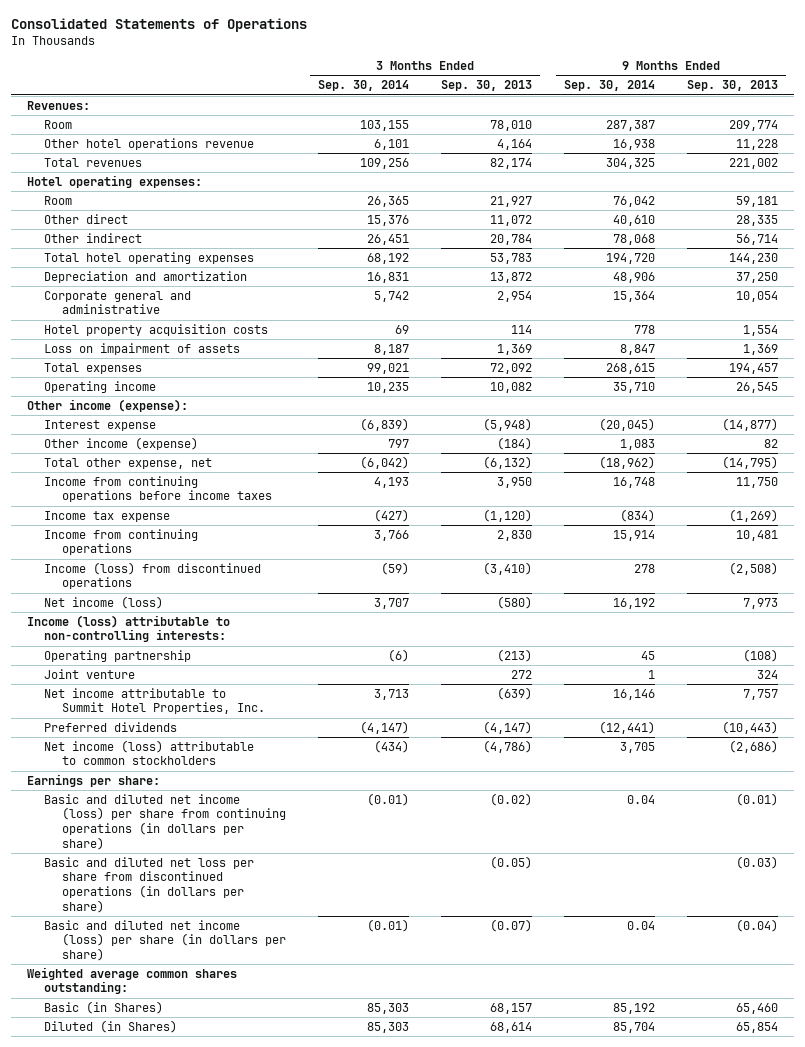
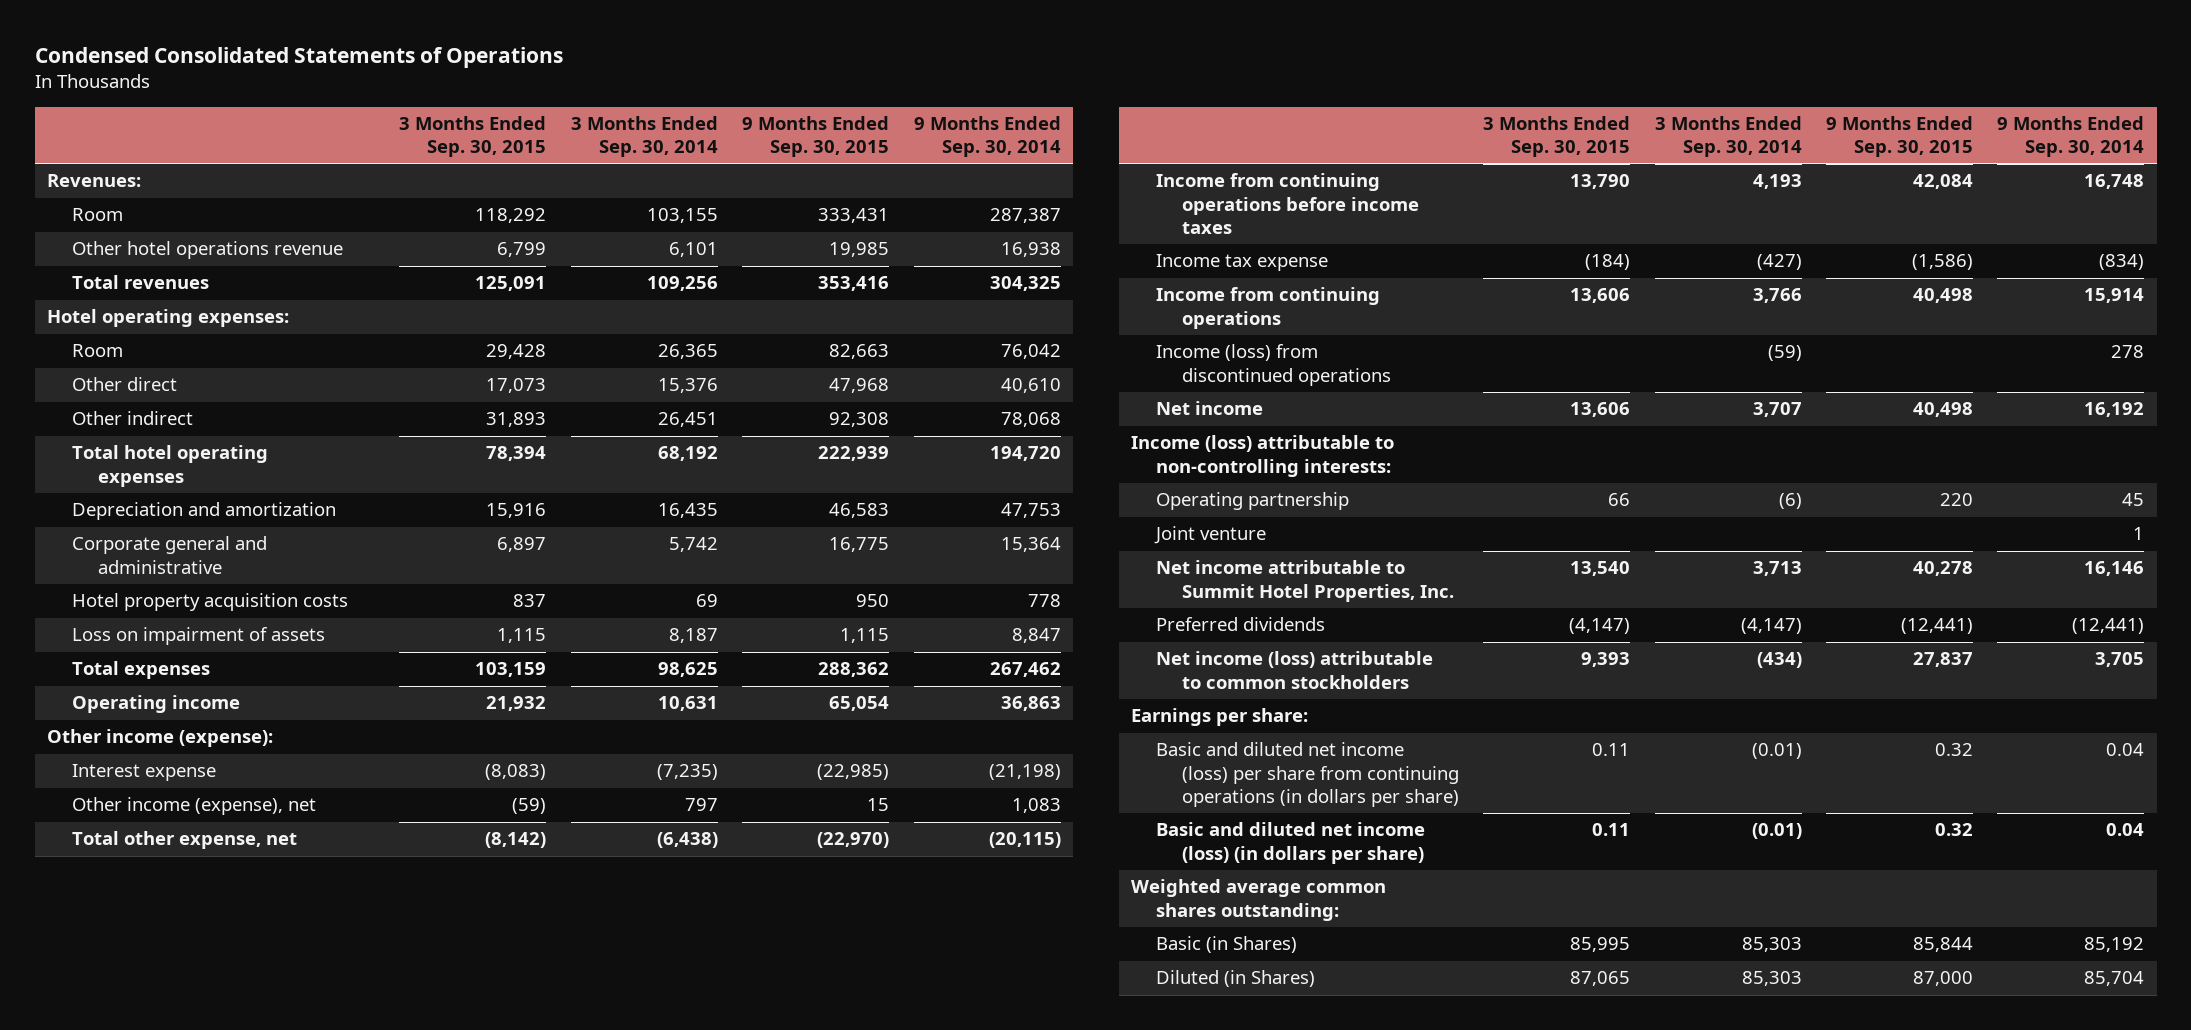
[10,17,307,32] Consolidated Statements of Operations -> [34,47,563,69] Condensed Consolidated Statements of Operations
[441,80,533,92] Sep. 30, 2013 -> none
[687,80,779,92] Sep. 30, 2013 -> none
none -> [399,116,547,158] 3 Months Ended Sep. 30, 2015
none -> [742,116,890,158] 9 Months Ended Sep. 30, 2015
[367,271,410,283] 16,831 -> [657,503,718,519] 16,435
[613,271,656,283] 48,906 -> [1000,503,1061,519] 47,753
[367,362,410,374] 99,021 -> [657,662,718,678] 98,625
[606,362,656,374] 268,615 -> [989,662,1061,678] 267,462
[367,381,410,393] 10,235 -> [657,696,718,712] 10,631
[613,381,656,393] 35,710 -> [1000,696,1061,712] 36,863
[360,417,410,431] (6,839) -> [656,764,718,781] (7,235)
[599,417,656,431] (20,045) -> [988,764,1061,781] (21,198)
[44,436,199,450] Other income (expense) -> [72,797,317,816] Other income (expense), net
[360,455,410,469] (6,042) -> [656,832,718,849] (6,438)
[599,455,656,469] (18,962) -> [988,832,1061,849] (20,115)
[44,595,164,609] Net income (loss) -> [1156,401,1264,416] Net income
[44,856,255,913] Basic and diluted net loss per share from discontinued operations (in dollars per share) -> none
[44,919,287,961] Basic and diluted net income (loss) per share (in dollars per share) -> [1156,822,1426,864] Basic and diluted net income (loss) (in dollars per share)

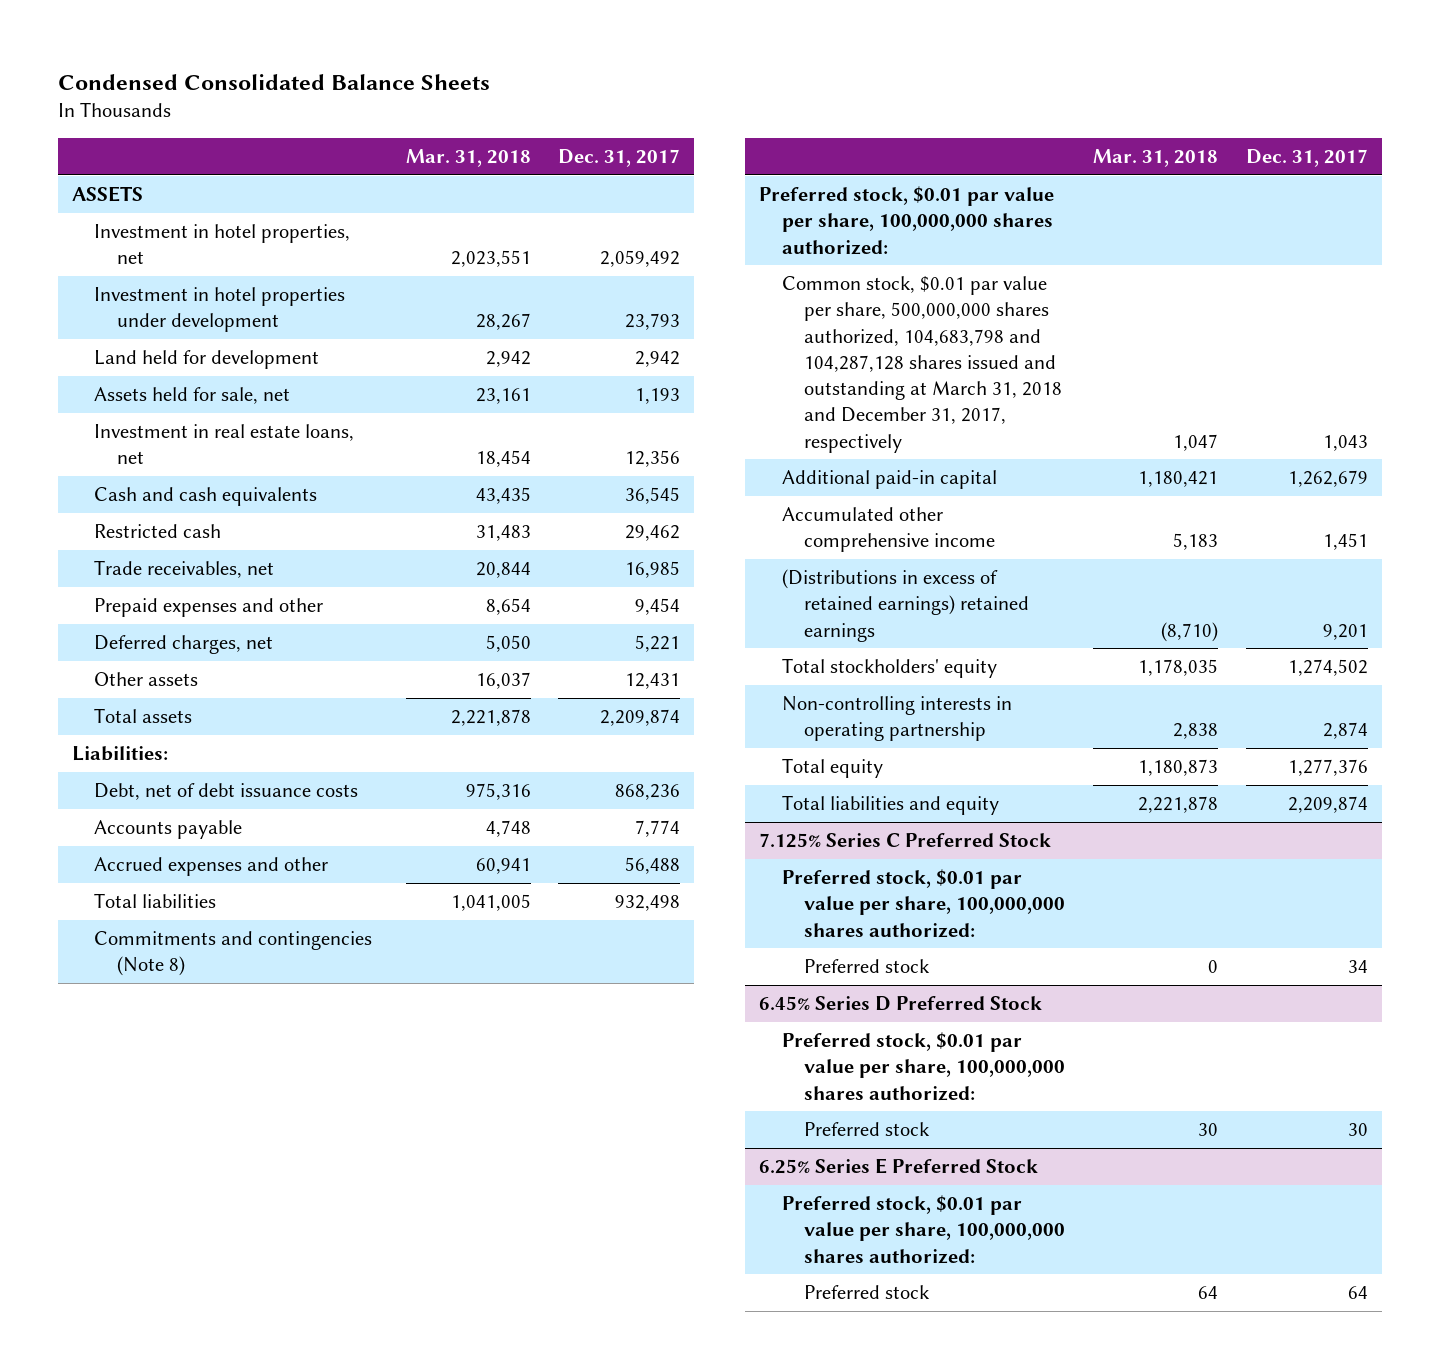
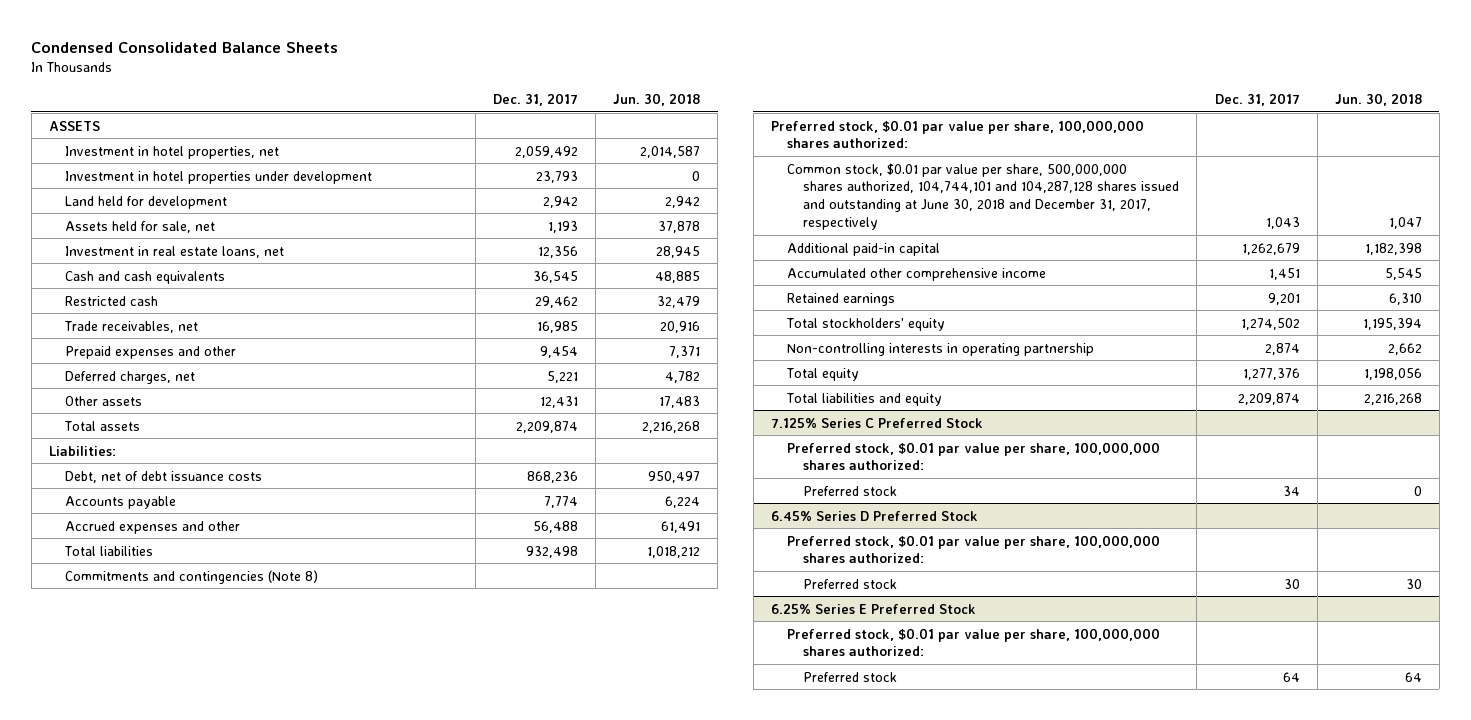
[405,148,531,167] Mar. 31, 2018 -> none
none -> [612,93,700,107] Jun. 30, 2018
[781,276,1063,453] Common stock, $0.01 par value per share, 500,000,000 shares authorized, 104,683,798 and 104,287,128 shares issued and outstanding at March 31, 2018 and December 31, 2017, respectively -> [786,162,1180,231] Common stock, $0.01 par value per share, 500,000,000 shares authorized, 104,744,101 and 104,287,128 shares issued and outstanding at June 30, 2018 and December 31, 2017, respectively
[781,569,1030,642] (Distributions in excess of retained earnings) retained earnings -> [786,292,895,306] Retained earnings

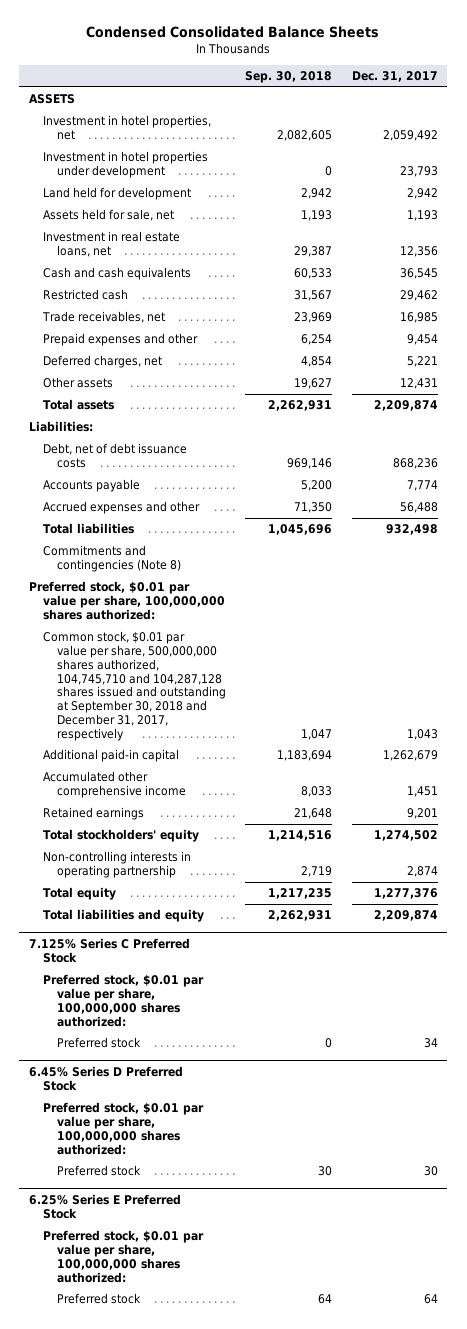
[612,93,700,107] Jun. 30, 2018 -> none
none -> [245,71,333,84] Sep. 30, 2018
[786,162,1180,231] Common stock, $0.01 par value per share, 500,000,000 shares authorized, 104,744,101 and 104,287,128 shares issued and outstanding at June 30, 2018 and December 31, 2017, respectively -> [42,631,226,741] Common stock, $0.01 par value per share, 500,000,000 shares authorized, 104,745,710 and 104,287,128 shares issued and outstanding at September 30, 2018 and December 31, 2017, respectively

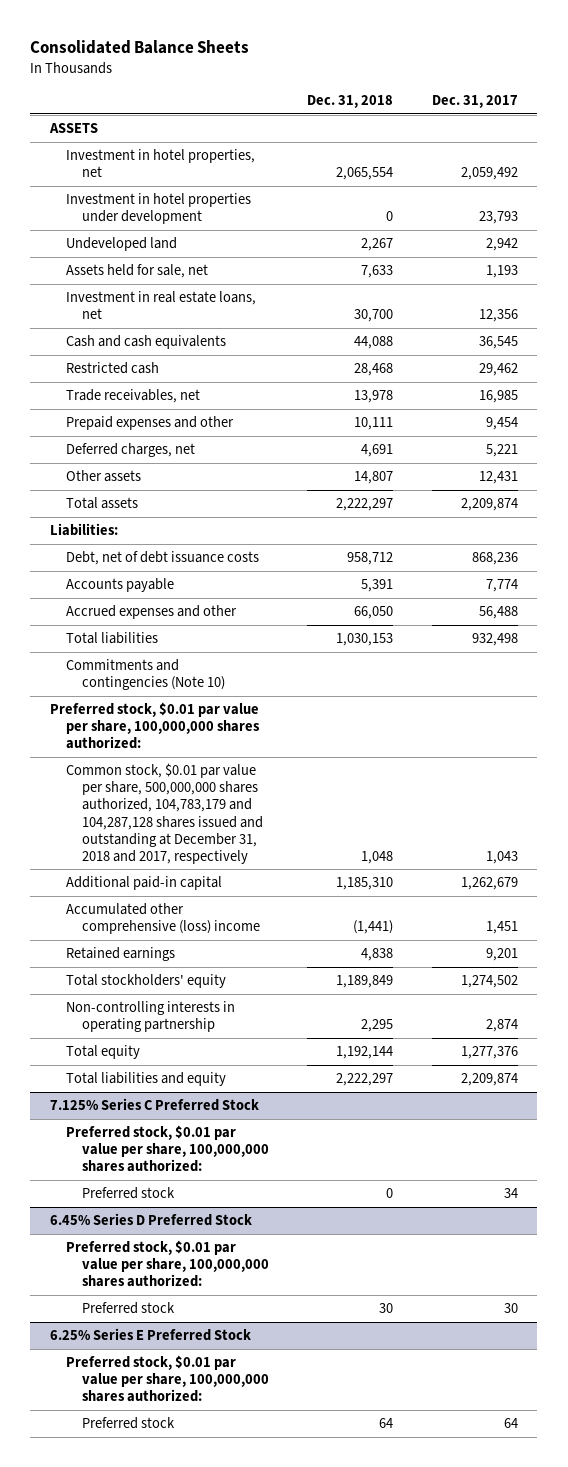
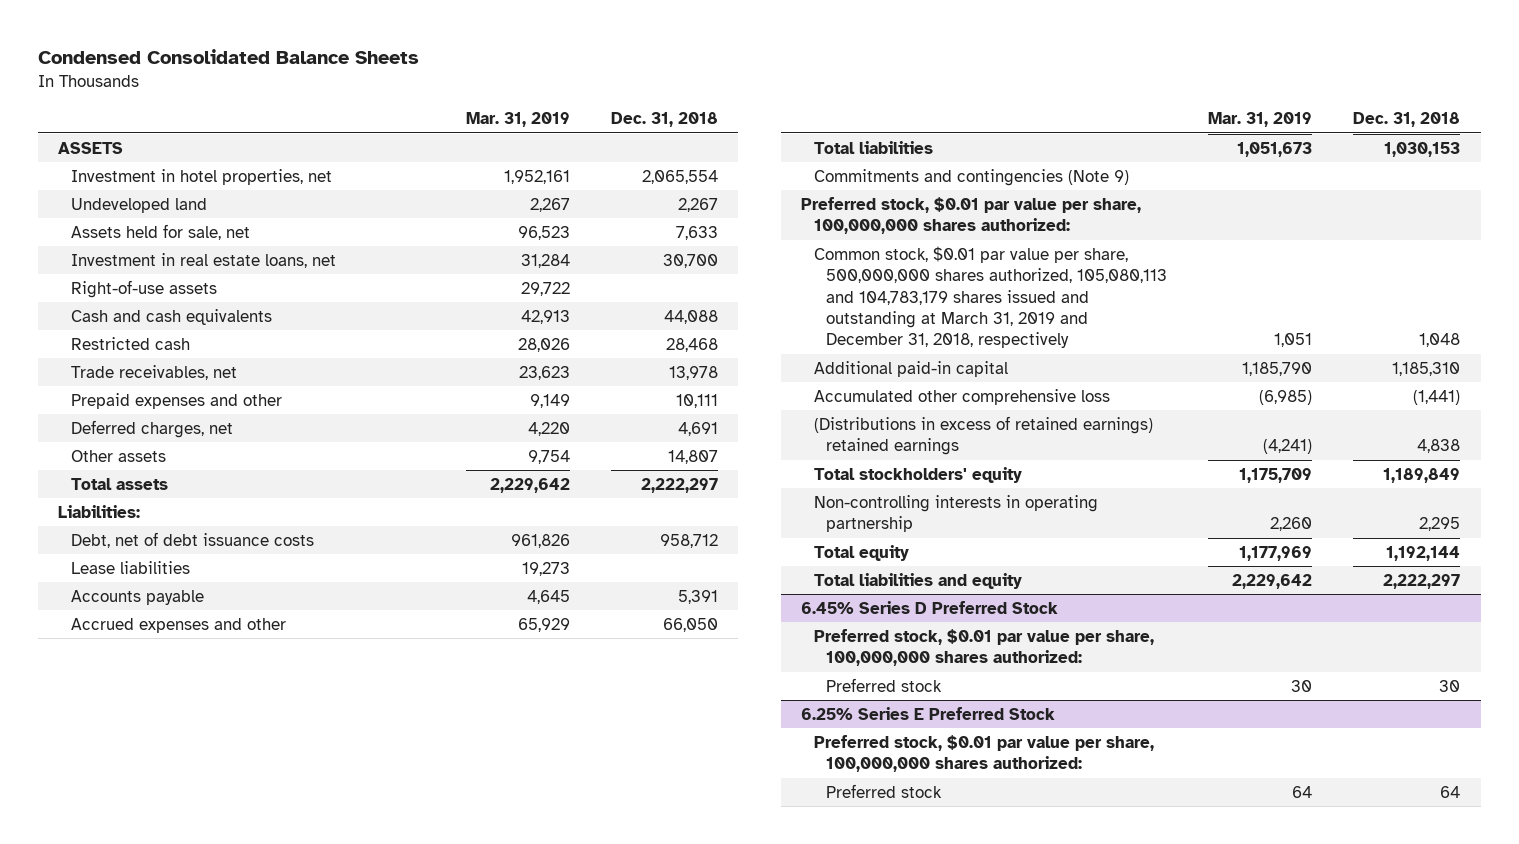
[30,40,250,55] Consolidated Balance Sheets -> [37,49,419,65] Condensed Consolidated Balance Sheets
[432,95,519,109] Dec. 31, 2017 -> none
none -> [465,112,570,128] Mar. 31, 2019
[65,193,251,225] Investment in hotel properties under development -> none
none -> [70,280,217,299] Right-of-use assets
none -> [70,561,190,575] Lease liabilities
[65,659,225,691] Commitments and contingencies (Note 10) -> [813,169,1129,187] Commitments and contingencies (Note 9)
[65,763,263,864] Common stock, $0.01 par value per share, 500,000,000 shares authorized, 104,783,179 and 104,287,128 shares issued and outstanding at December 31, 2018 and 2017, respectively -> [813,246,1168,349] Common stock, $0.01 par value per share, 500,000,000 shares authorized, 105,080,113 and 104,783,179 shares issued and outstanding at March 31, 2019 and December 31, 2018, respectively
[65,903,260,935] Accumulated other comprehensive (loss) income -> [813,389,1110,406] Accumulated other comprehensive loss
[65,947,175,962] Retained earnings -> [813,416,1153,456] (Distributions in excess of retained earnings) retained earnings
[49,1098,259,1112] 7.125% Series C Preferred Stock -> none
[65,1125,269,1173] Preferred stock, $0.01 par value per share, 100,000,000 shares authorized: -> none
[81,1187,175,1200] Preferred stock -> none

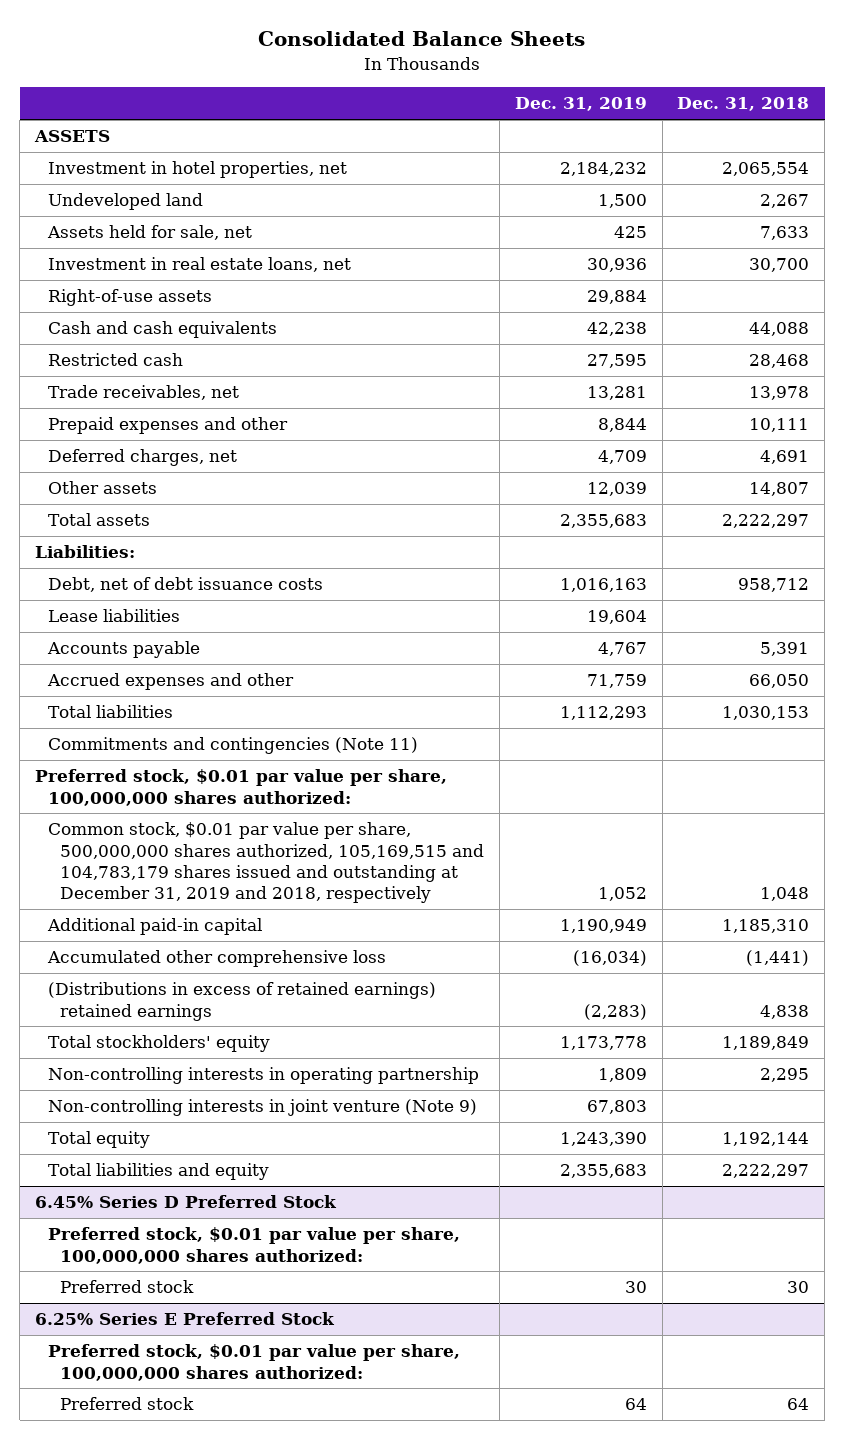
[37,49,419,65] Condensed Consolidated Balance Sheets -> [258,31,586,47] Consolidated Balance Sheets
[465,112,570,128] Mar. 31, 2019 -> none
none -> [514,97,647,112] Dec. 31, 2019
[813,169,1129,187] Commitments and contingencies (Note 9) -> [47,737,418,755] Commitments and contingencies (Note 11)
[813,246,1168,349] Common stock, $0.01 par value per share, 500,000,000 shares authorized, 105,080,113 and 104,783,179 shares issued and outstanding at March 31, 2019 and December 31, 2018, respectively -> [47,822,485,903] Common stock, $0.01 par value per share, 500,000,000 shares authorized, 105,169,515 and 104,783,179 shares issued and outstanding at December 31, 2019 and 2018, respectively
none -> [47,1099,477,1117] Non-controlling interests in joint venture (Note 9)

